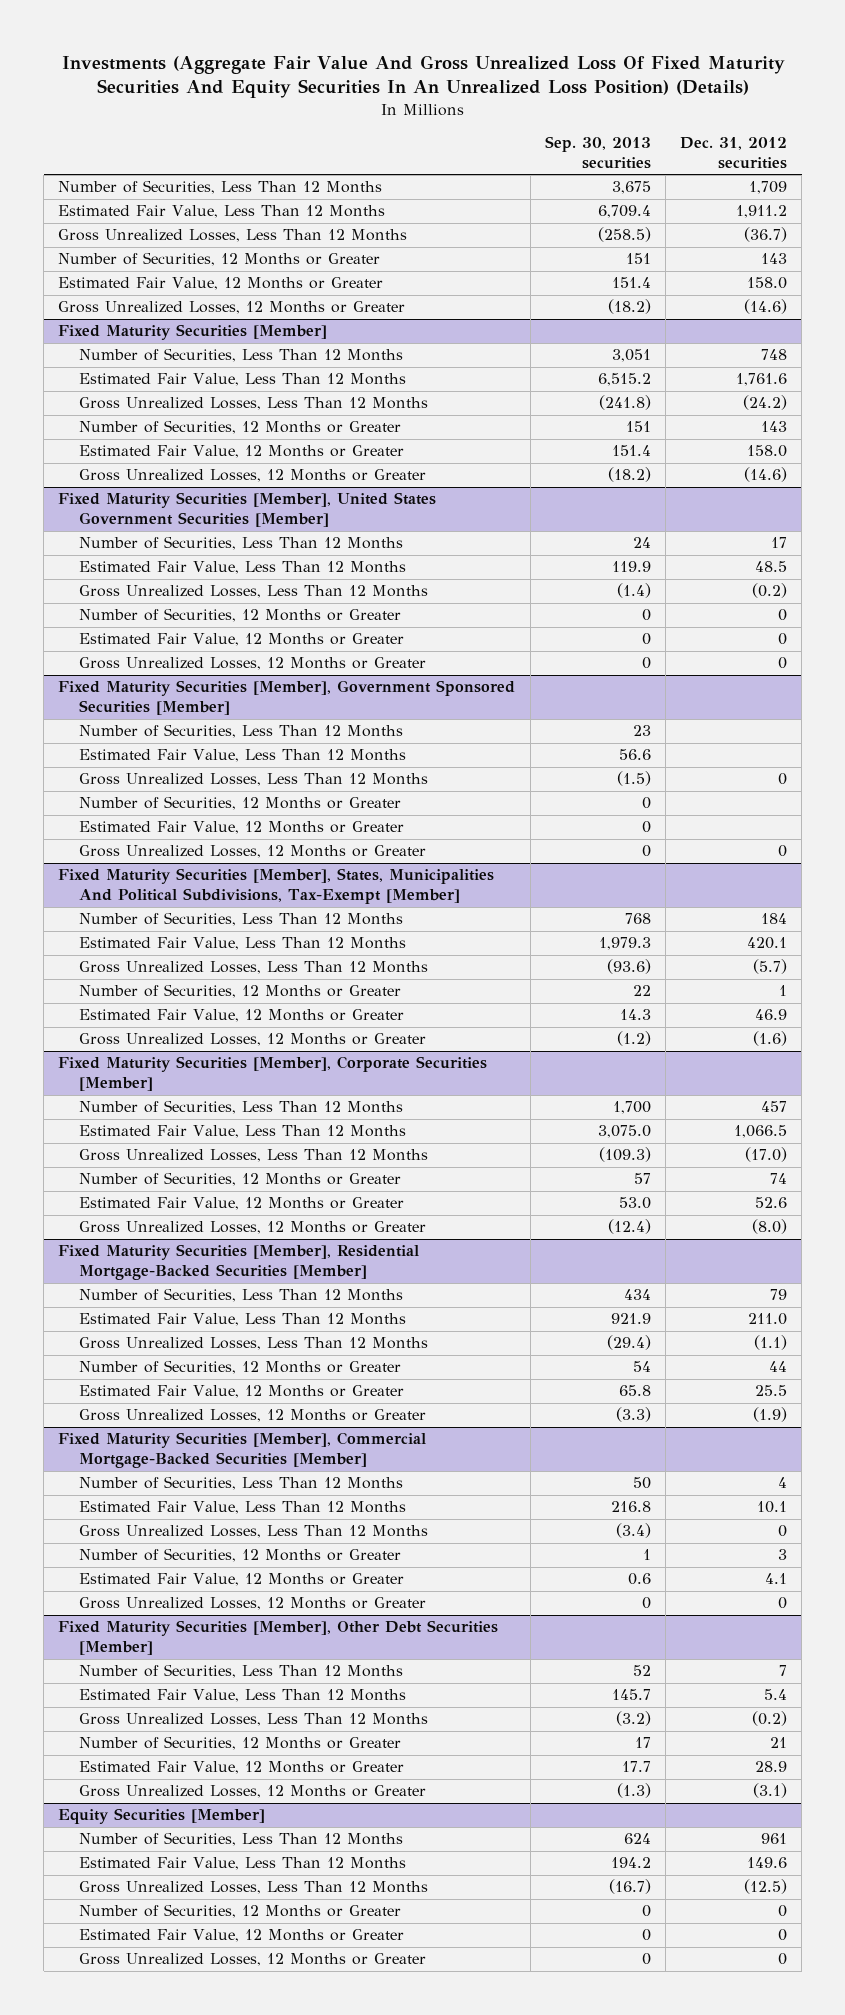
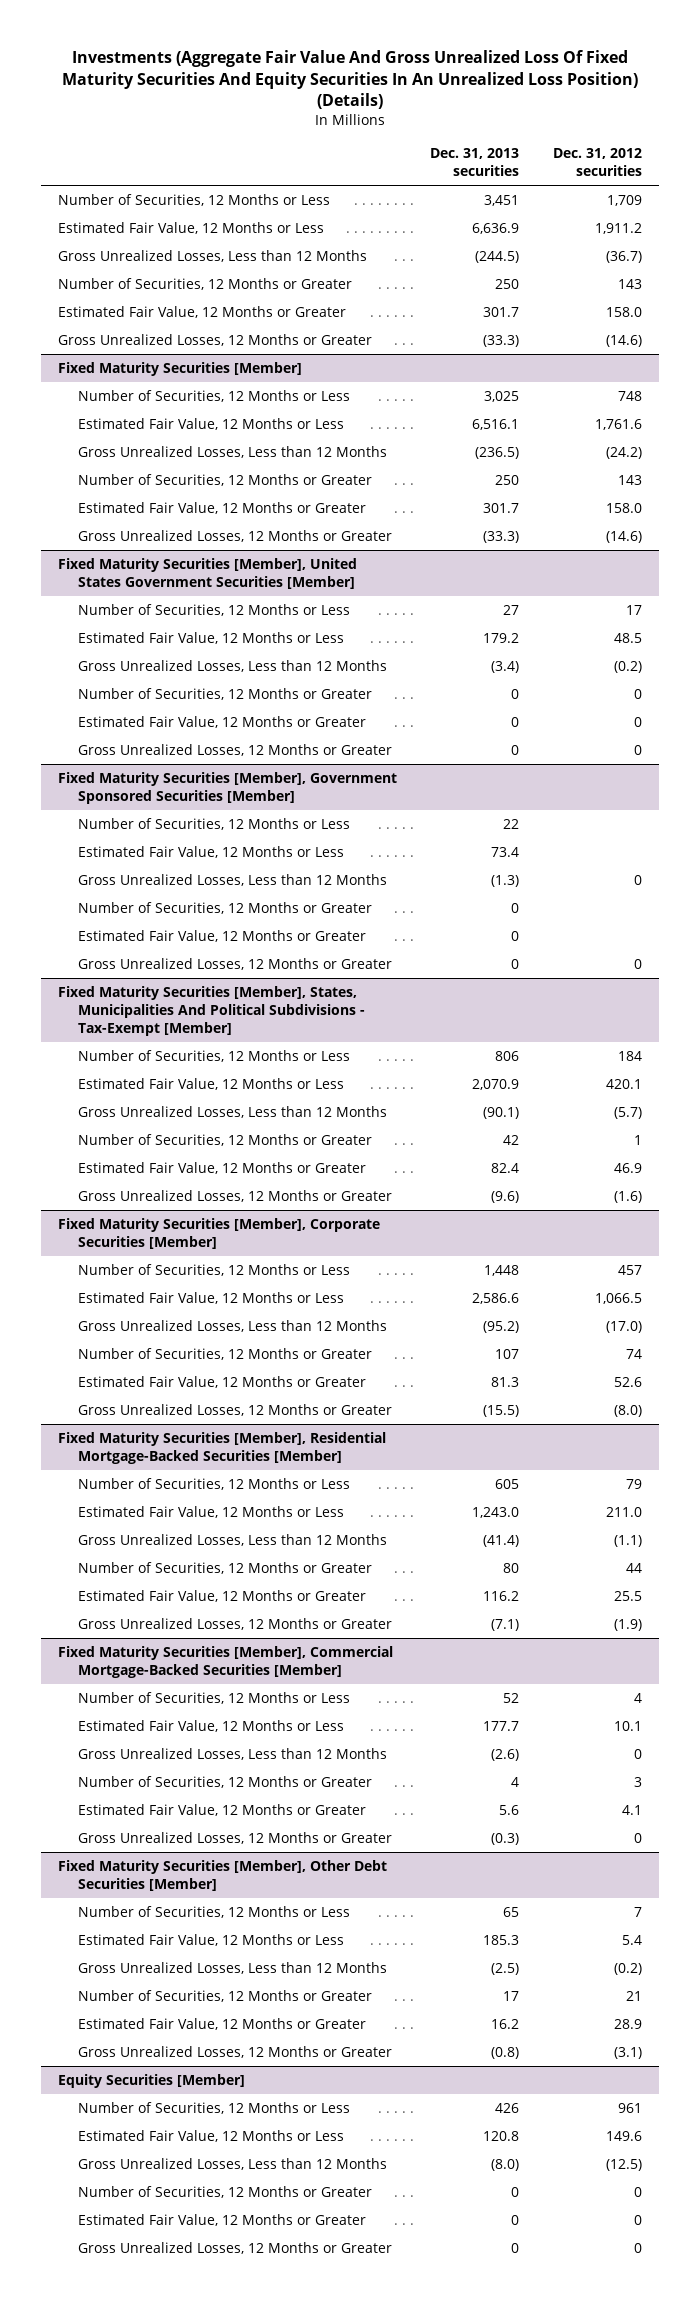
[544,135,651,169] Sep. 30, 2013 securities -> none
none -> [430,148,520,177] Dec. 31, 2013 securities
[58,180,383,195] Number of Securities, Less Than 12 Months -> [57,194,330,207] Number of Securities, 12 Months or Less
[58,205,386,219] Estimated Fair Value, Less Than 12 Months -> [57,222,324,235] Estimated Fair Value, 12 Months or Less
[58,229,408,243] Gross Unrealized Losses, Less Than 12 Months -> [57,250,367,263] Gross Unrealized Losses, Less than 12 Months
[78,348,403,363] Number of Securities, Less Than 12 Months -> [77,390,350,403] Number of Securities, 12 Months or Less
[78,373,406,387] Estimated Fair Value, Less Than 12 Months -> [77,418,344,431] Estimated Fair Value, 12 Months or Less
[78,397,428,411] Gross Unrealized Losses, Less Than 12 Months -> [77,446,387,459] Gross Unrealized Losses, Less than 12 Months
[78,536,403,551] Number of Securities, Less Than 12 Months -> [77,604,350,617] Number of Securities, 12 Months or Less
[78,561,406,575] Estimated Fair Value, Less Than 12 Months -> [77,632,344,645] Estimated Fair Value, 12 Months or Less
[78,585,428,599] Gross Unrealized Losses, Less Than 12 Months -> [77,660,387,673] Gross Unrealized Losses, Less than 12 Months
[78,724,403,739] Number of Securities, Less Than 12 Months -> [77,818,350,831] Number of Securities, 12 Months or Less
[78,749,406,763] Estimated Fair Value, Less Than 12 Months -> [77,846,344,859] Estimated Fair Value, 12 Months or Less
[78,773,428,787] Gross Unrealized Losses, Less Than 12 Months -> [77,874,387,887] Gross Unrealized Losses, Less than 12 Months
[58,868,495,905] Fixed Maturity Securities [Member], States, Municipalities And Political Subdivisions, Tax-Exempt [Member] -> [57,986,365,1036] Fixed Maturity Securities [Member], States, Municipalities And Political Subdivisions - Tax-Exempt [Member]
[78,912,403,927] Number of Securities, Less Than 12 Months -> [77,1050,350,1063] Number of Securities, 12 Months or Less
[78,937,406,951] Estimated Fair Value, Less Than 12 Months -> [77,1078,344,1091] Estimated Fair Value, 12 Months or Less
[78,961,428,975] Gross Unrealized Losses, Less Than 12 Months -> [77,1106,387,1119] Gross Unrealized Losses, Less than 12 Months
[78,1100,403,1115] Number of Securities, Less Than 12 Months -> [77,1264,350,1277] Number of Securities, 12 Months or Less
[78,1125,406,1139] Estimated Fair Value, Less Than 12 Months -> [77,1292,344,1305] Estimated Fair Value, 12 Months or Less
[78,1149,428,1163] Gross Unrealized Losses, Less Than 12 Months -> [77,1320,387,1333] Gross Unrealized Losses, Less than 12 Months
[78,1288,403,1303] Number of Securities, Less Than 12 Months -> [77,1478,350,1491] Number of Securities, 12 Months or Less
[78,1313,406,1327] Estimated Fair Value, Less Than 12 Months -> [77,1506,344,1519] Estimated Fair Value, 12 Months or Less
[78,1337,428,1351] Gross Unrealized Losses, Less Than 12 Months -> [77,1534,387,1547] Gross Unrealized Losses, Less than 12 Months
[78,1476,403,1491] Number of Securities, Less Than 12 Months -> [77,1692,350,1705] Number of Securities, 12 Months or Less
[78,1501,406,1515] Estimated Fair Value, Less Than 12 Months -> [77,1720,344,1733] Estimated Fair Value, 12 Months or Less
[78,1525,428,1539] Gross Unrealized Losses, Less Than 12 Months -> [77,1748,387,1761] Gross Unrealized Losses, Less than 12 Months
[78,1664,403,1679] Number of Securities, Less Than 12 Months -> [77,1906,350,1919] Number of Securities, 12 Months or Less
[78,1689,406,1703] Estimated Fair Value, Less Than 12 Months -> [77,1934,344,1947] Estimated Fair Value, 12 Months or Less
[78,1713,428,1727] Gross Unrealized Losses, Less Than 12 Months -> [77,1962,387,1975] Gross Unrealized Losses, Less than 12 Months
[78,1832,403,1847] Number of Securities, Less Than 12 Months -> [77,2102,350,2115] Number of Securities, 12 Months or Less
[78,1857,406,1871] Estimated Fair Value, Less Than 12 Months -> [77,2130,344,2143] Estimated Fair Value, 12 Months or Less
[78,1881,428,1895] Gross Unrealized Losses, Less Than 12 Months -> [77,2158,387,2171] Gross Unrealized Losses, Less than 12 Months

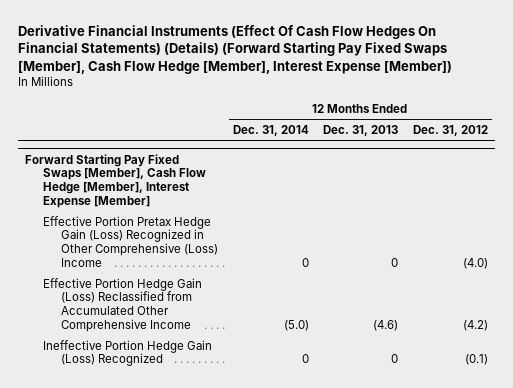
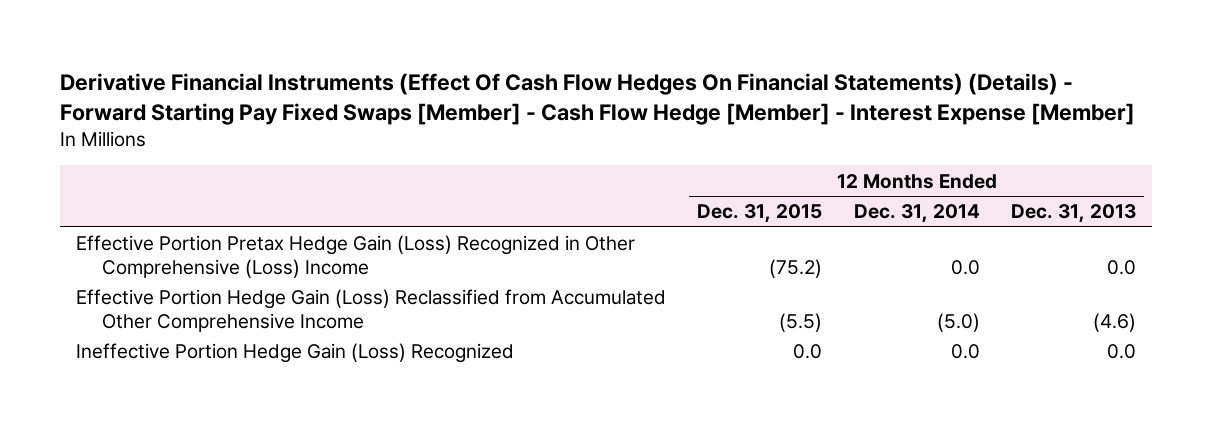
[17,24,452,74] Derivative Financial Instruments (Effect Of Cash Flow Hedges On Financial Statements) (Details) (Forward Starting Pay Fixed Swaps [Member], Cash Flow Hedge [Member], Interest Expense [Member]) -> [60,73,1136,126] Derivative Financial Instruments (Effect Of Cash Flow Hedges On Financial Statements) (Details) - Forward Starting Pay Fixed Swaps [Member] - Cash Flow Hedge [Member] - Interest Expense [Member]
[413,124,489,136] Dec. 31, 2012 -> none
none -> [697,204,823,224] Dec. 31, 2015
[25,153,207,208] Forward Starting Pay Fixed Swaps [Member], Cash Flow Hedge [Member], Interest Expense [Member] -> none
[301,257,309,267] 0 -> [950,259,980,275] 0.0
[391,257,399,267] 0 -> [1106,259,1136,275] 0.0
[301,354,309,364] 0 -> [950,344,980,360] 0.0
[391,354,399,364] 0 -> [1106,344,1136,360] 0.0

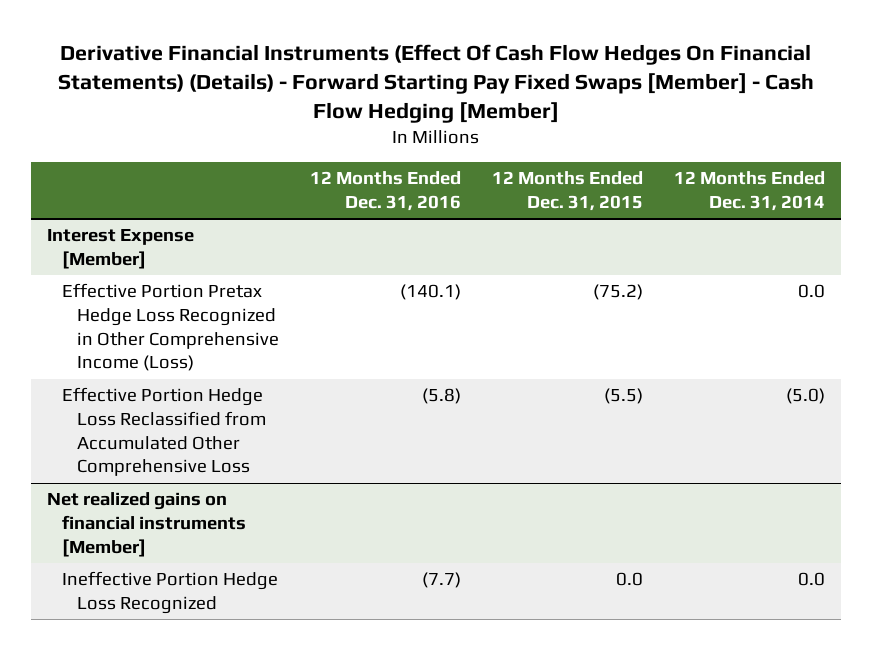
[60,73,1136,126] Derivative Financial Instruments (Effect Of Cash Flow Hedges On Financial Statements) (Details) - Forward Starting Pay Fixed Swaps [Member] - Cash Flow Hedge [Member] - Interest Expense [Member] -> [57,44,814,124] Derivative Financial Instruments (Effect Of Cash Flow Hedges On Financial Statements) (Details) - Forward Starting Pay Fixed Swaps [Member] - Cash Flow Hedging [Member]
[1010,204,1136,224] Dec. 31, 2013 -> none
none -> [310,171,462,212] 12 Months Ended Dec. 31, 2016
none -> [46,229,194,270] Interest Expense [Member]
[75,235,635,278] Effective Portion Pretax Hedge Gain (Loss) Recognized in Other Comprehensive (Loss) Income -> [61,283,280,372] Effective Portion Pretax Hedge Loss Recognized in Other Comprehensive Income (Loss)
[75,289,666,332] Effective Portion Hedge Gain (Loss) Reclassified from Accumulated Other Comprehensive Income -> [61,387,267,477] Effective Portion Hedge Loss Reclassified from Accumulated Other Comprehensive Loss
none -> [46,492,246,557] Net realized gains on financial instruments [Member]
[75,343,514,364] Ineffective Portion Hedge Gain (Loss) Recognized -> [61,571,278,615] Ineffective Portion Hedge Loss Recognized

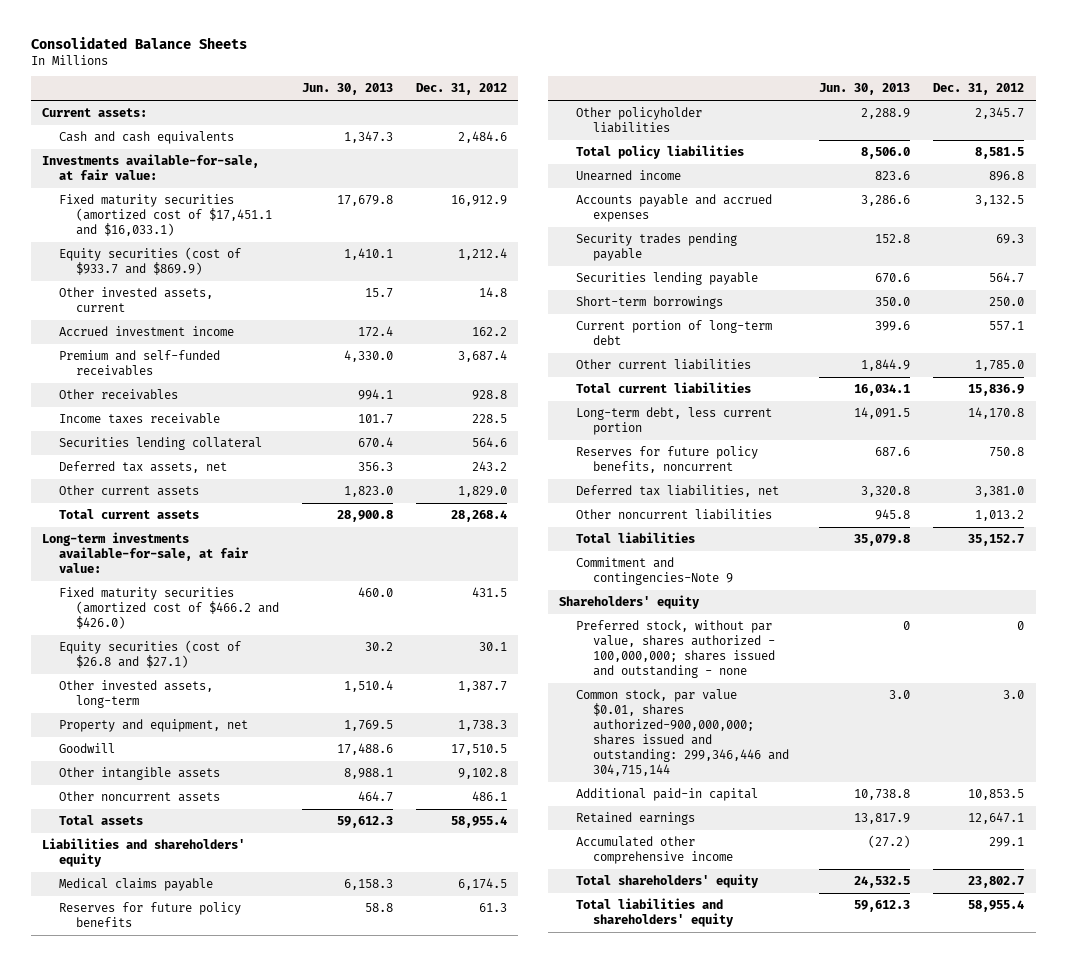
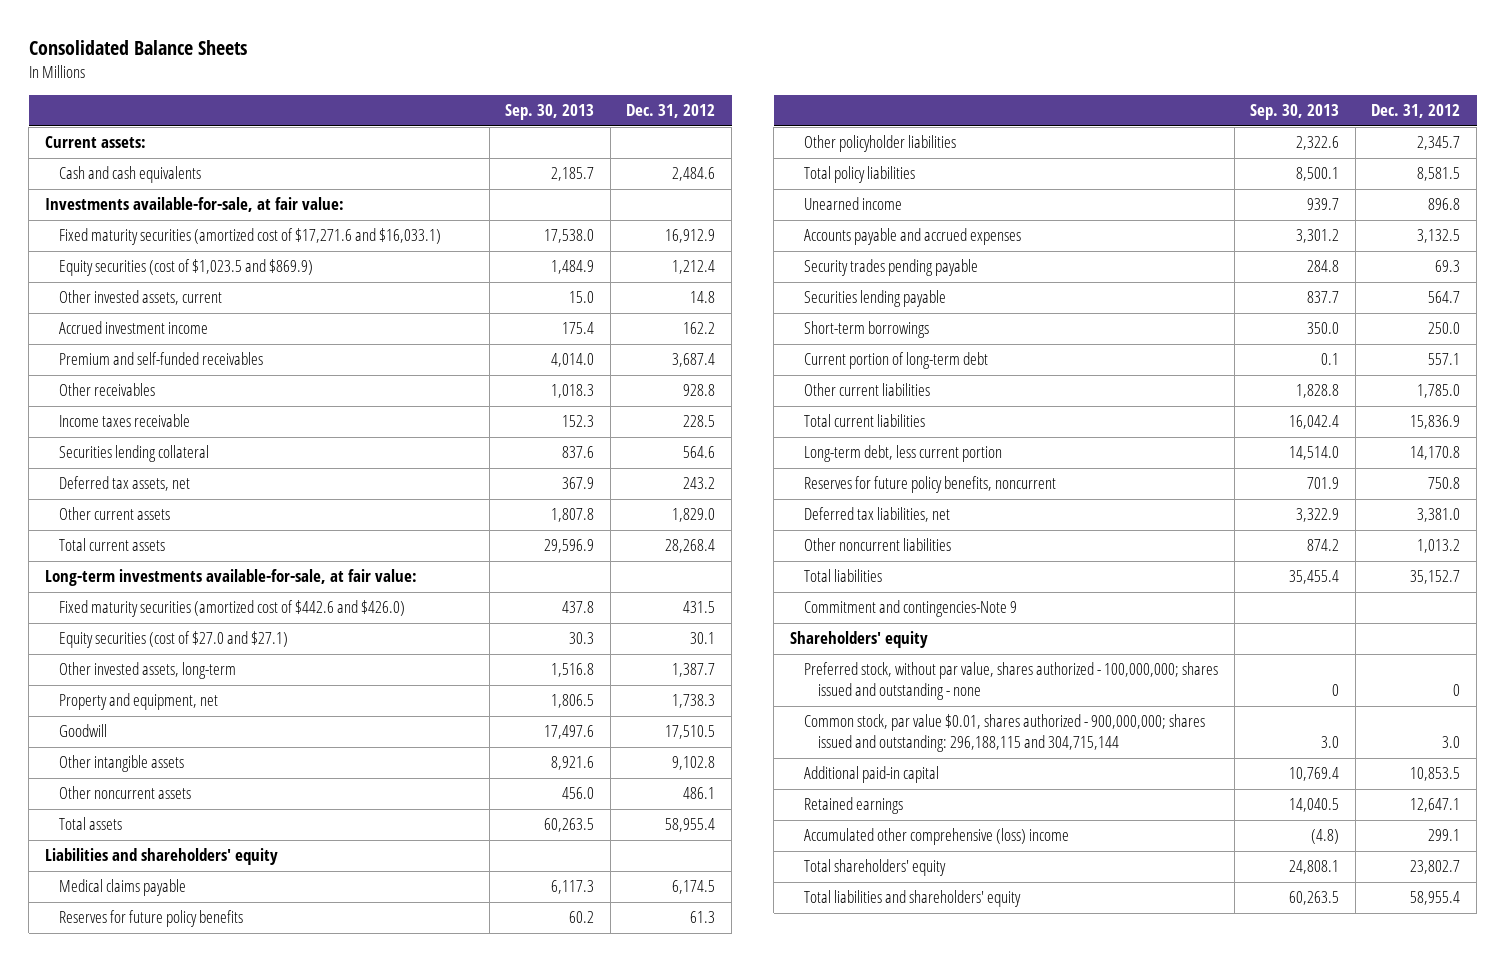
[302,83,394,96] Jun. 30, 2013 -> none
none -> [505,104,595,121] Sep. 30, 2013
[59,194,273,236] Fixed maturity securities (amortized cost of $17,451.1 and $16,033.1) -> [59,228,442,246] Fixed maturity securities (amortized cost of $17,271.6 and $16,033.1)
[59,247,242,275] Equity securities (cost of $933.7 and $869.9) -> [59,259,314,277] Equity securities (cost of $1,023.5 and $869.9)
[59,587,280,629] Fixed maturity securities (amortized cost of $466.2 and $426.0) -> [59,600,406,618] Fixed maturity securities (amortized cost of $442.6 and $426.0)
[59,640,242,668] Equity securities (cost of $26.8 and $27.1) -> [59,631,289,649] Equity securities (cost of $27.0 and $27.1)
[576,689,790,776] Common stock, par value $0.01, shares authorized-900,000,000; shares issued and outstanding: 299,346,446 and 304,715,144 -> [804,714,1206,753] Common stock, par value $0.01, shares authorized - 900,000,000; shares issued and outstanding: 296,188,115 and 304,715,144
[576,836,734,864] Accumulated other comprehensive income -> [804,828,1070,846] Accumulated other comprehensive (loss) income

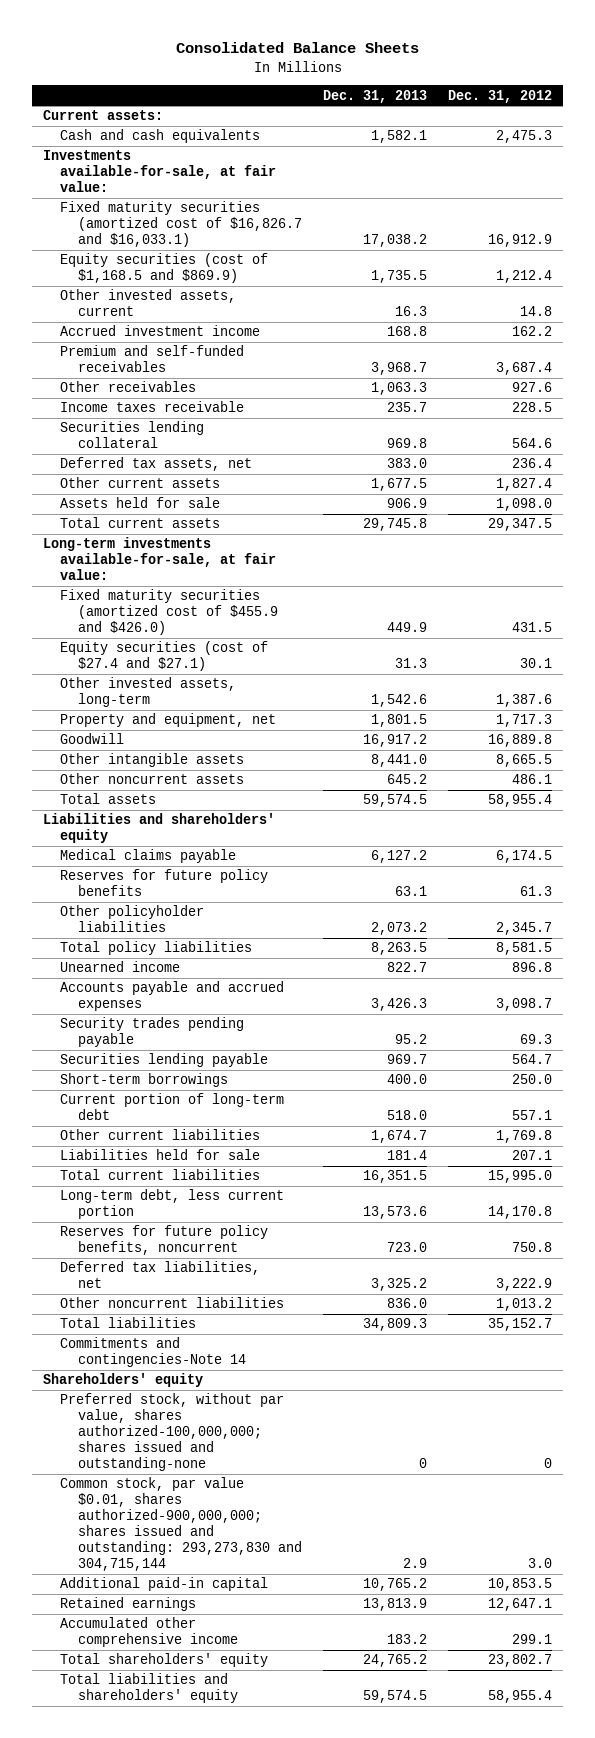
[505,104,595,121] Sep. 30, 2013 -> none
none -> [322,89,427,103] Dec. 31, 2013
[672,167,716,182] 2,484.6 -> [496,130,553,144] 2,475.3
[59,228,442,246] Fixed maturity securities (amortized cost of $17,271.6 and $16,033.1) -> [60,201,302,248] Fixed maturity securities (amortized cost of $16,826.7 and $16,033.1)
[59,259,314,277] Equity securities (cost of $1,023.5 and $869.9) -> [60,253,269,284] Equity securities (cost of $1,168.5 and $869.9)
[683,384,716,397] 928.8 -> [512,382,553,393] 927.6
[683,477,716,490] 243.2 -> [512,458,553,469] 236.4
[672,508,716,523] 1,829.0 -> [496,478,553,492] 1,827.4
none -> [60,497,221,509] Assets held for sale
[665,539,716,554] 28,268.4 -> [488,518,553,532] 29,347.5
[59,600,406,618] Fixed maturity securities (amortized cost of $442.6 and $426.0) -> [60,589,278,636] Fixed maturity securities (amortized cost of $455.9 and $426.0)
[59,631,289,649] Equity securities (cost of $27.0 and $27.1) -> [60,641,269,672] Equity securities (cost of $27.4 and $27.1)
[672,663,716,678] 1,387.7 -> [496,694,553,708] 1,387.6
[672,694,716,709] 1,738.3 -> [496,714,553,728] 1,717.3
[665,725,716,740] 17,510.5 -> [488,734,553,748] 16,889.8
[672,756,716,771] 9,102.8 -> [496,754,553,768] 8,665.5
[1417,229,1461,244] 3,132.5 -> [496,998,553,1012] 3,098.7
[1417,384,1461,399] 1,785.0 -> [496,1130,553,1144] 1,769.8
none -> [60,1149,261,1161] Liabilities held for sale
[1410,415,1461,430] 15,836.9 -> [488,1170,553,1184] 15,995.0
[1417,508,1461,523] 3,381.0 -> [496,1278,553,1292] 3,222.9
[804,600,1018,618] Commitment and contingencies-Note 9 -> [60,1337,246,1368] Commitments and contingencies-Note 14
[804,662,1219,701] Preferred stock, without par value, shares authorized - 100,000,000; shares issued and outstanding - none -> [60,1393,285,1472] Preferred stock, without par value, shares authorized-100,000,000; shares issued and outstanding-none
[804,714,1206,753] Common stock, par value $0.01, shares authorized - 900,000,000; shares issued and outstanding: 296,188,115 and 304,715,144 -> [60,1477,302,1572] Common stock, par value $0.01, shares authorized-900,000,000; shares issued and outstanding: 293,273,830 and 304,715,144
[804,828,1070,846] Accumulated other comprehensive (loss) income -> [60,1617,238,1648] Accumulated other comprehensive income

